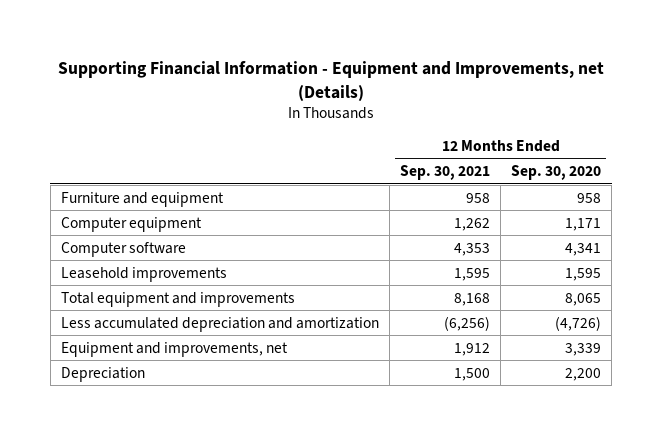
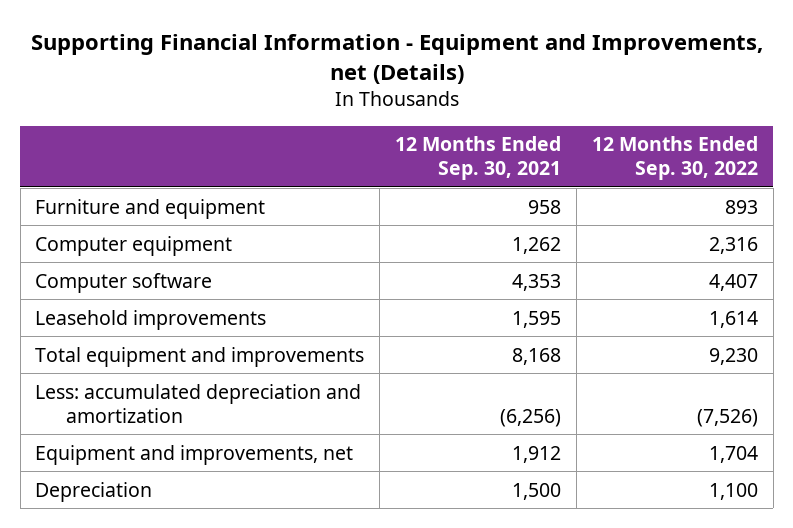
[511,165,602,181] Sep. 30, 2020 -> none
none -> [591,136,758,181] 12 Months Ended Sep. 30, 2022
[60,316,379,332] Less accumulated depreciation and amortization -> [35,383,362,423] Less: accumulated depreciation and amortization

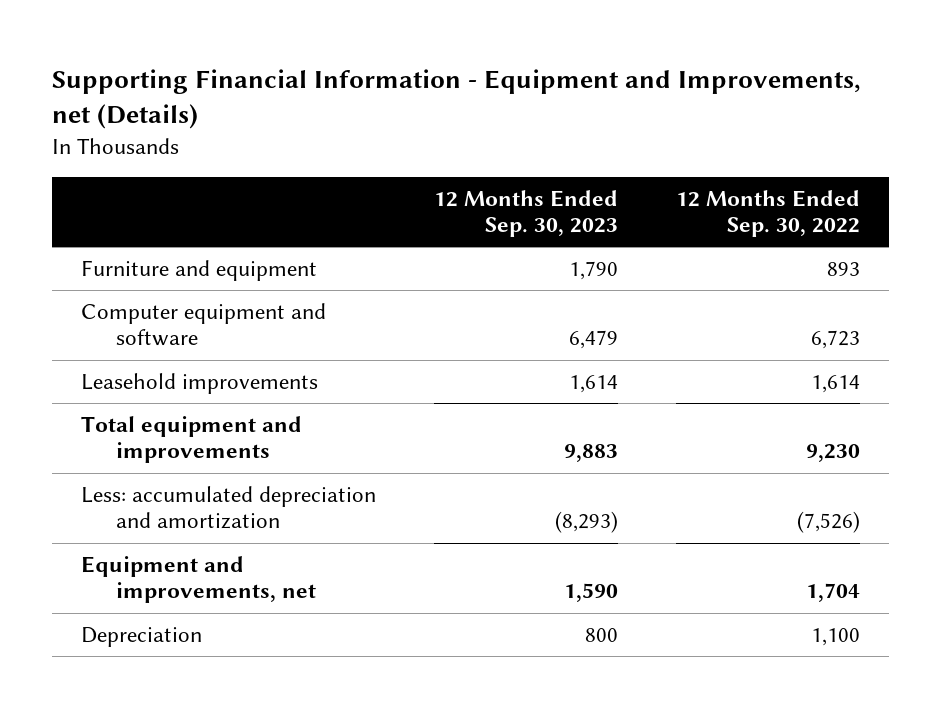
[395,136,562,181] 12 Months Ended Sep. 30, 2021 -> none
none -> [433,189,618,238] 12 Months Ended Sep. 30, 2023
[35,235,233,256] Computer equipment -> none
[35,272,213,293] Computer software -> [81,303,327,347] Computer equipment and software
[708,273,758,291] 4,407 -> [810,330,860,350] 6,723

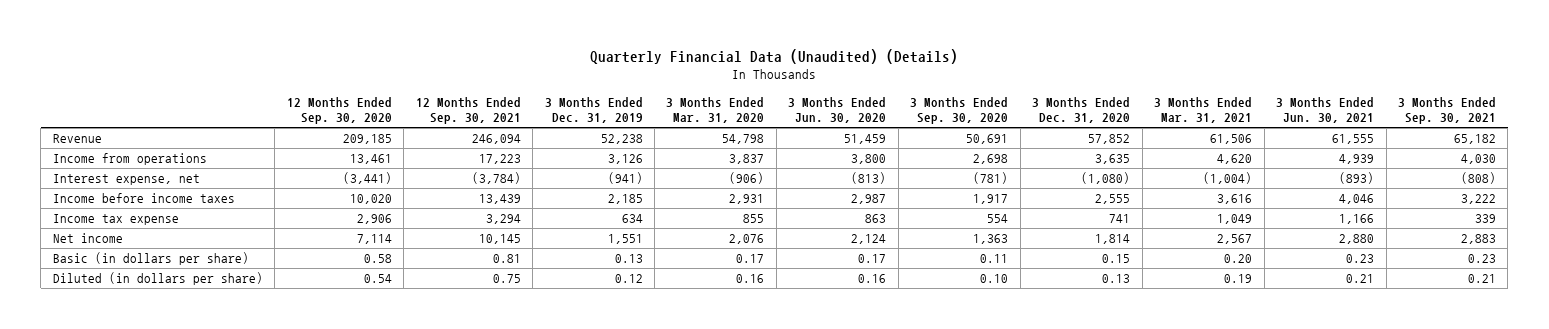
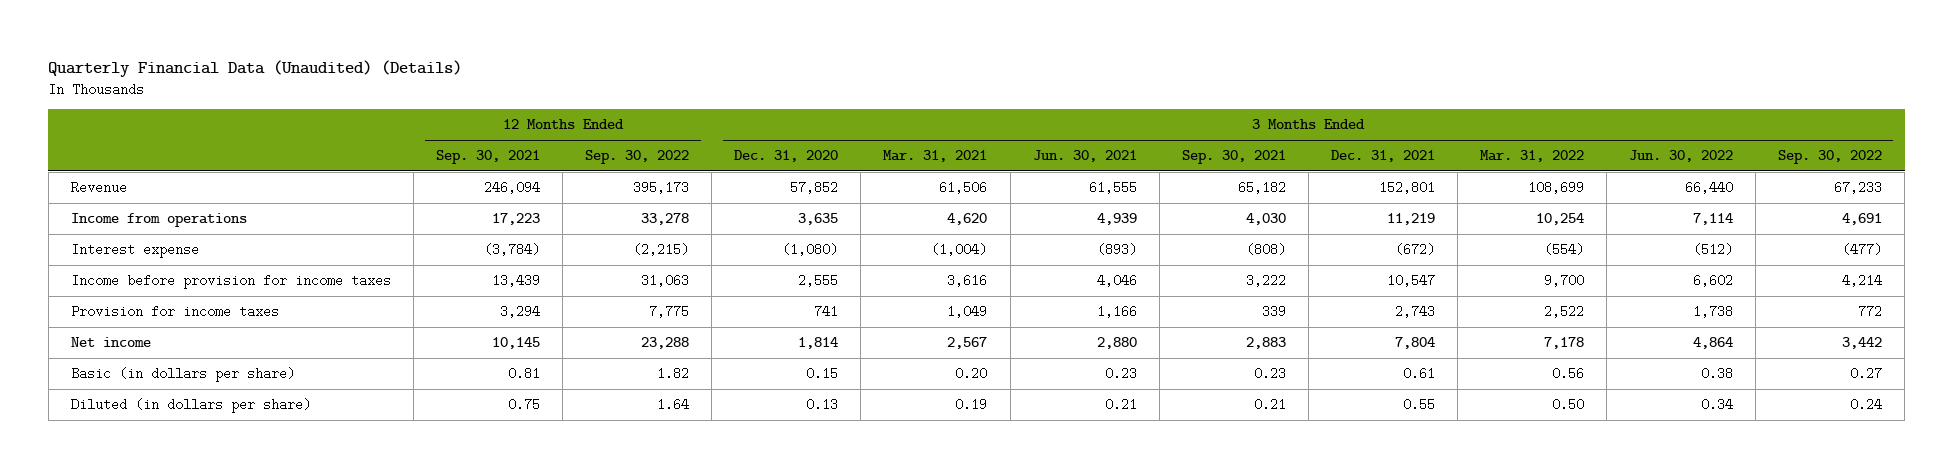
[286,96,392,125] 12 Months Ended Sep. 30, 2020 -> none
[544,96,643,124] 3 Months Ended Dec. 31, 2019 -> none
[666,96,765,124] 3 Months Ended Mar. 31, 2020 -> none
[788,96,887,124] 3 Months Ended Jun. 30, 2020 -> none
[910,96,1009,125] 3 Months Ended Sep. 30, 2020 -> none
none -> [585,150,690,165] Sep. 30, 2022
none -> [1330,150,1435,163] Dec. 31, 2021
none -> [1479,150,1584,163] Mar. 31, 2022
none -> [1629,150,1734,163] Jun. 30, 2022
none -> [1778,150,1883,165] Sep. 30, 2022
[52,174,200,186] Interest expense, net -> [71,243,200,259] Interest expense
[52,193,235,204] Income before income taxes -> [71,274,392,290] Income before provision for income taxes
[52,214,179,226] Income tax expense -> [71,305,280,319] Provision for income taxes

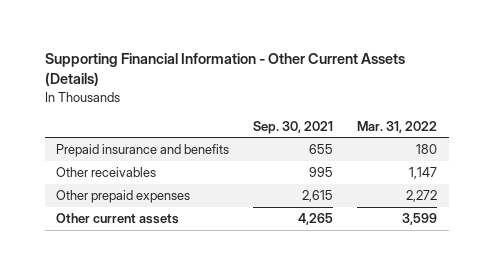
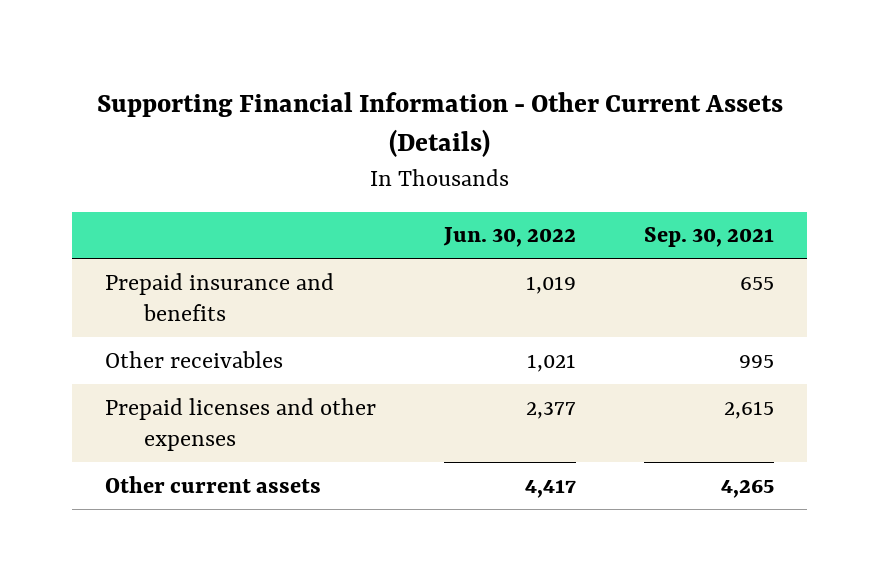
[356,120,437,133] Mar. 31, 2022 -> none
none -> [443,227,577,248] Jun. 30, 2022
[56,190,191,204] Other prepaid expenses -> [105,397,377,452] Prepaid licenses and other expenses

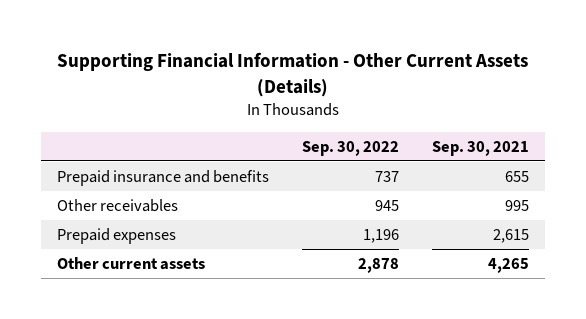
[443,227,577,248] Jun. 30, 2022 -> none
none -> [302,140,400,156] Sep. 30, 2022
[105,397,377,452] Prepaid licenses and other expenses -> [57,227,177,244] Prepaid expenses

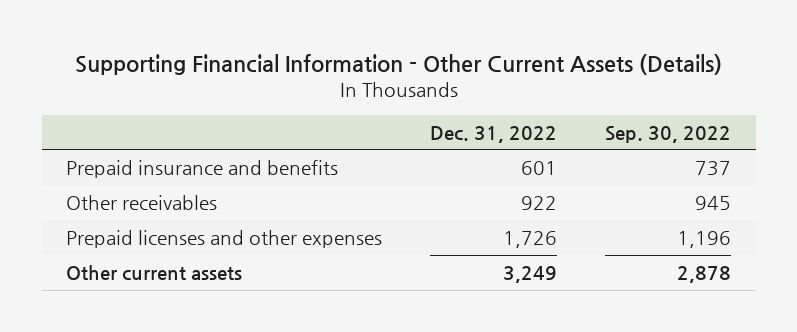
[431,140,529,156] Sep. 30, 2021 -> none
none -> [430,125,558,143] Dec. 31, 2022
[57,227,177,244] Prepaid expenses -> [65,229,382,248] Prepaid licenses and other expenses

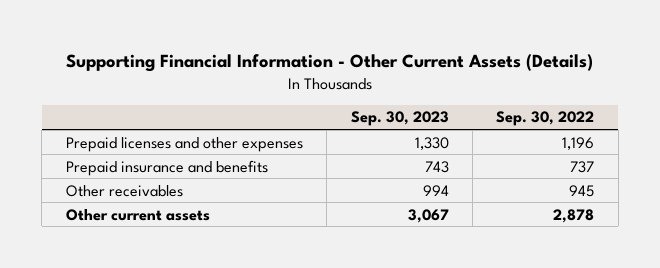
[430,125,558,143] Dec. 31, 2022 -> none
none -> [350,111,449,127] Sep. 30, 2023
[65,229,382,248] Prepaid licenses and other expenses -> [65,136,303,152] Prepaid licenses and other expenses

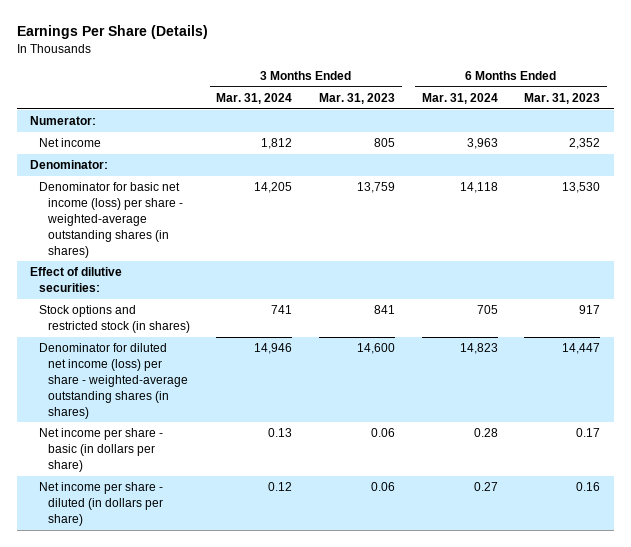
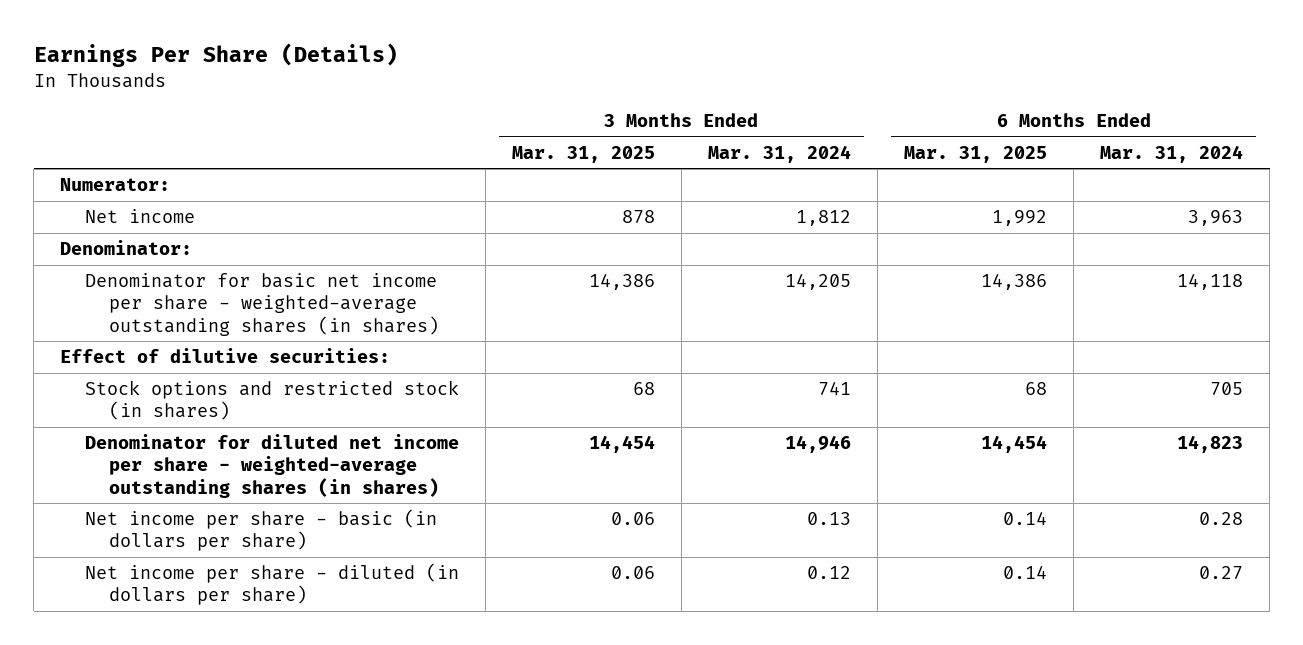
[319,92,396,104] Mar. 31, 2023 -> none
[524,92,601,104] Mar. 31, 2023 -> none
none -> [511,145,655,163] Mar. 31, 2025
none -> [904,145,1048,163] Mar. 31, 2025
[39,182,183,258] Denominator for basic net income (loss) per share - weighted-average outstanding shares (in shares) -> [84,273,440,336] Denominator for basic net income per share - weighted-average outstanding shares (in shares)
[39,343,188,419] Denominator for diluted net income (loss) per share - weighted-average outstanding shares (in shares) -> [84,434,459,498] Denominator for diluted net income per share - weighted-average outstanding shares (in shares)

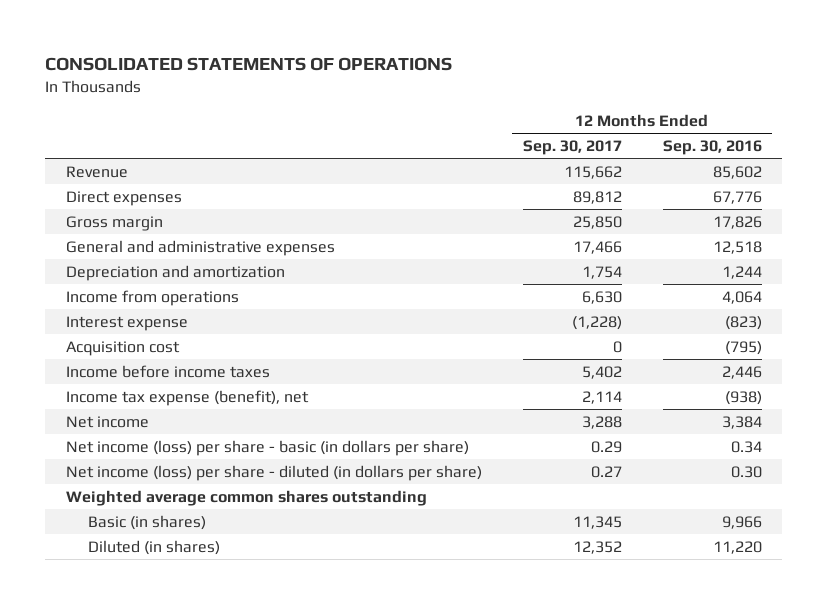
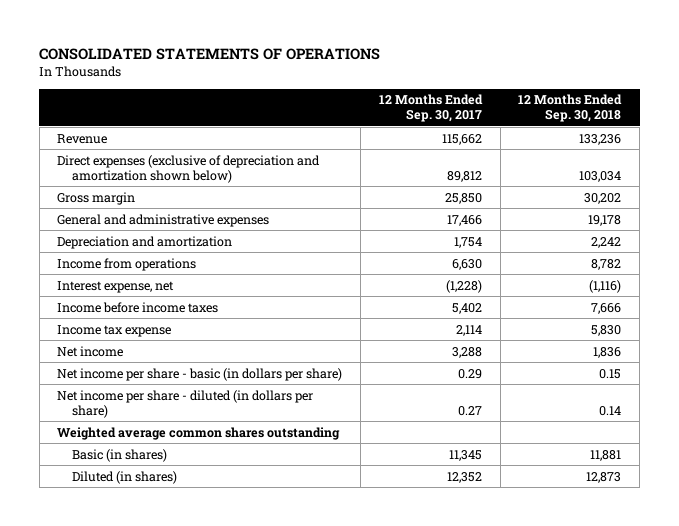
[662,140,762,156] Sep. 30, 2016 -> none
none -> [518,94,623,123] 12 Months Ended Sep. 30, 2018
[65,190,182,206] Direct expenses -> [57,154,321,183] Direct expenses (exclusive of depreciation and amortization shown below)
[65,340,180,356] Acquisition cost -> none
[65,315,188,331] Interest expense -> [57,280,175,293] Interest expense, net
[65,389,309,406] Income tax expense (benefit), net -> [57,324,172,337] Income tax expense
[65,439,469,456] Net income (loss) per share - basic (in dollars per share) -> [57,367,343,381] Net income per share - basic (in dollars per share)
[65,464,482,481] Net income (loss) per share - diluted (in dollars per share) -> [57,389,314,418] Net income per share - diluted (in dollars per share)

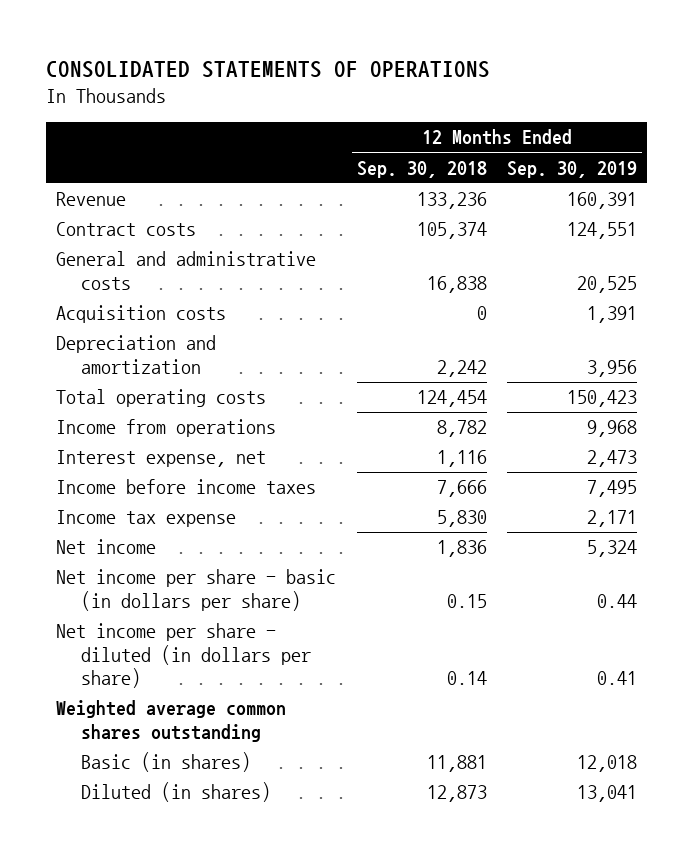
[378,94,483,123] 12 Months Ended Sep. 30, 2017 -> none
none -> [507,160,638,178] Sep. 30, 2019
[57,154,321,183] Direct expenses (exclusive of depreciation and amortization shown below) -> none
[57,191,136,205] Gross margin -> none
none -> [56,222,197,237] Contract costs
[57,213,270,227] General and administrative expenses -> [56,251,317,290] General and administrative costs
[588,214,622,226] 19,178 -> [426,275,487,293] 16,838
none -> [56,305,227,324] Acquisition costs
none -> [56,389,267,408] Total operating costs
[589,279,622,293] (1,116) -> [436,450,487,468] 1,116

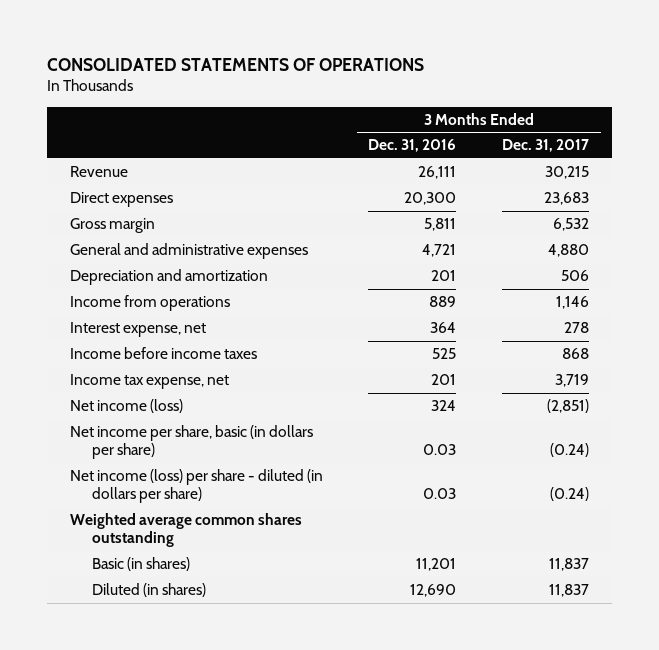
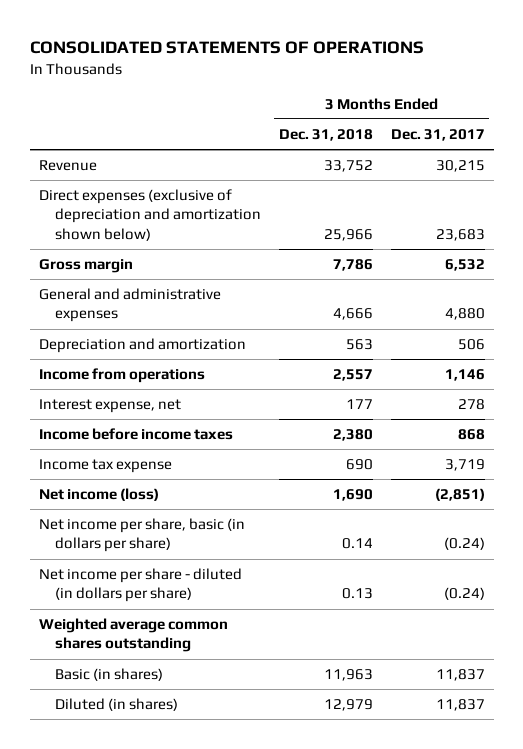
[368,139,457,153] Dec. 31, 2016 -> none
none -> [278,129,373,142] Dec. 31, 2018
[69,192,173,208] Direct expenses -> [38,189,261,241] Direct expenses (exclusive of depreciation and amortization shown below)
[69,374,229,390] Income tax expense, net -> [38,459,172,474] Income tax expense
[69,469,323,504] Net income (loss) per share - diluted (in dollars per share) -> [38,568,242,603] Net income per share - diluted (in dollars per share)

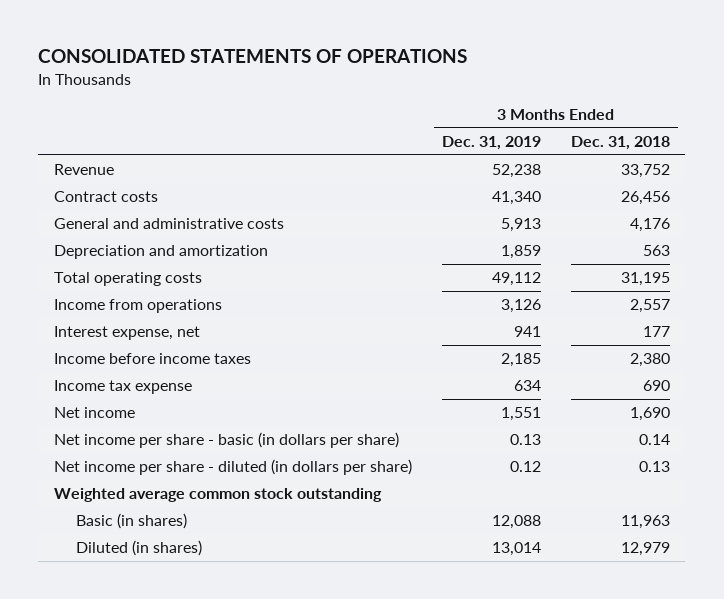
[390,129,485,142] Dec. 31, 2017 -> none
none -> [441,135,541,150] Dec. 31, 2019
[38,189,261,241] Direct expenses (exclusive of depreciation and amortization shown below) -> none
[38,259,133,274] Gross margin -> none
none -> [53,191,158,203] Contract costs
[38,288,221,323] General and administrative expenses -> [53,218,284,230] General and administrative costs
[332,308,373,321] 4,666 -> [630,218,671,233] 4,176
none -> [53,272,202,287] Total operating costs
[38,488,159,502] Net income (loss) -> [53,407,135,419] Net income
[38,518,245,553] Net income per share, basic (in dollars per share) -> [53,432,399,449] Net income per share - basic (in dollars per share)
[38,618,228,653] Weighted average common shares outstanding -> [53,488,382,503] Weighted average common stock outstanding

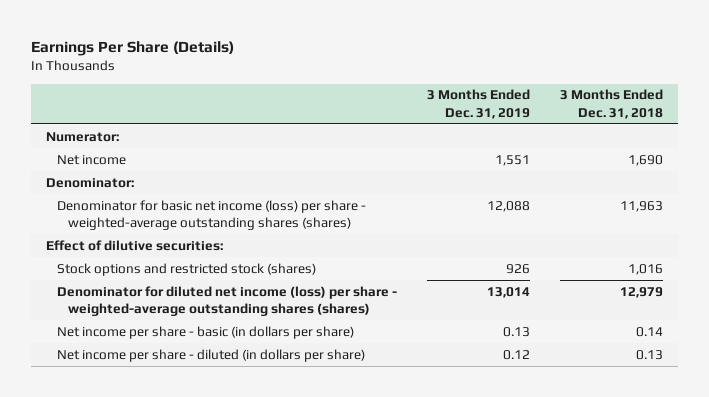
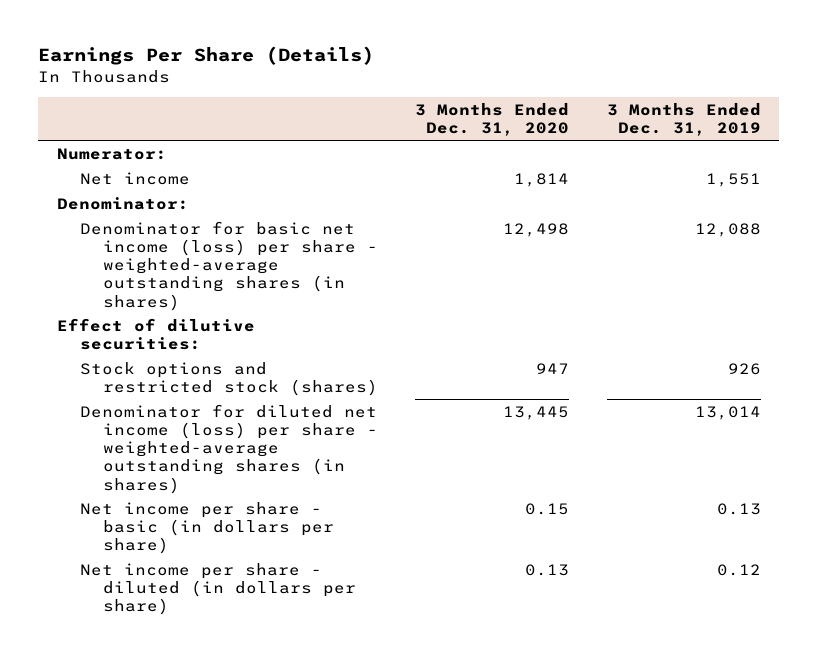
[559,89,663,119] 3 Months Ended Dec. 31, 2018 -> none
none -> [415,102,570,137] 3 Months Ended Dec. 31, 2020
[56,199,366,231] Denominator for basic net income (loss) per share - weighted-average outstanding shares (shares) -> [79,220,378,311] Denominator for basic net income (loss) per share - weighted-average outstanding shares (in shares)
[56,285,397,317] Denominator for diluted net income (loss) per share - weighted-average outstanding shares (shares) -> [79,403,378,494] Denominator for diluted net income (loss) per share - weighted-average outstanding shares (in shares)

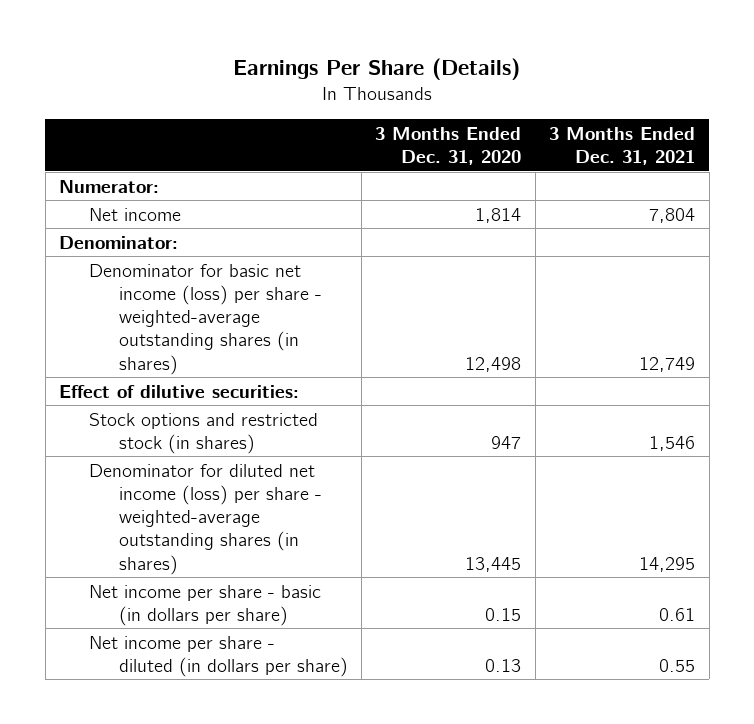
[606,102,761,137] 3 Months Ended Dec. 31, 2019 -> none
none -> [549,126,696,166] 3 Months Ended Dec. 31, 2021
[79,361,378,396] Stock options and restricted stock (shares) -> [88,412,318,454] Stock options and restricted stock (in shares)

